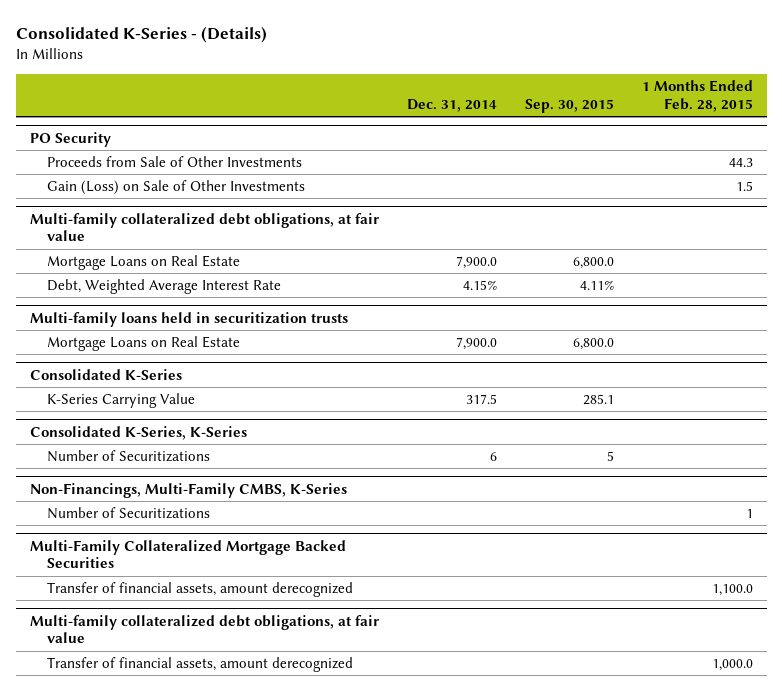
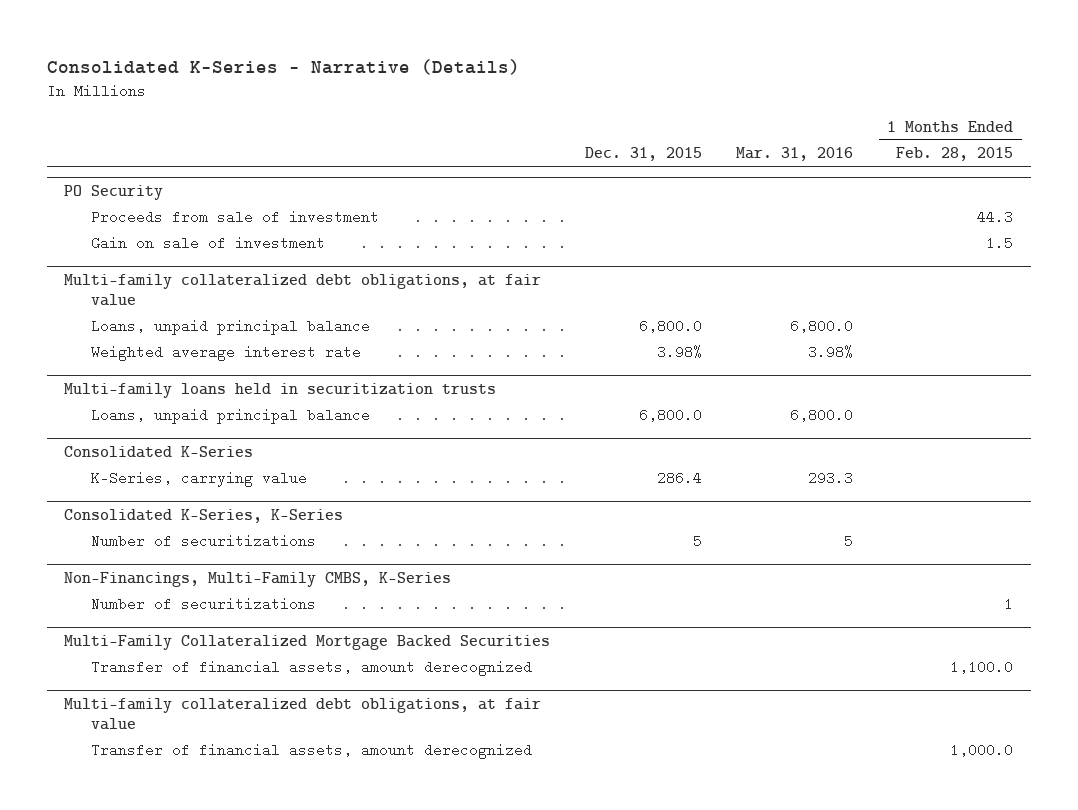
[15,26,267,44] Consolidated K-Series - (Details) -> [46,59,520,76] Consolidated K-Series - Narrative (Details)
[406,99,497,113] Dec. 31, 2014 -> none
[524,99,614,114] Sep. 30, 2015 -> none
none -> [584,147,702,162] Dec. 31, 2015
none -> [736,147,854,162] Mar. 31, 2016
[46,155,302,167] Proceeds from Sale of Other Investments -> [90,210,379,225] Proceeds from sale of investment
[46,179,305,195] Gain (Loss) on Sale of Other Investments -> [90,236,325,251] Gain on sale of investment
[46,254,240,270] Mortgage Loans on Real Estate -> [90,319,370,336] Loans, unpaid principal balance
[46,278,281,294] Debt, Weighted Average Interest Rate -> [90,345,361,362] Weighted average interest rate
[46,335,240,351] Mortgage Loans on Real Estate -> [90,408,370,425] Loans, unpaid principal balance
[46,392,195,408] K-Series Carrying Value -> [90,471,307,488] K-Series, carrying value
[46,449,210,462] Number of Securitizations -> [90,534,316,549] Number of securitizations
[46,506,210,519] Number of Securitizations -> [90,597,316,612] Number of securitizations

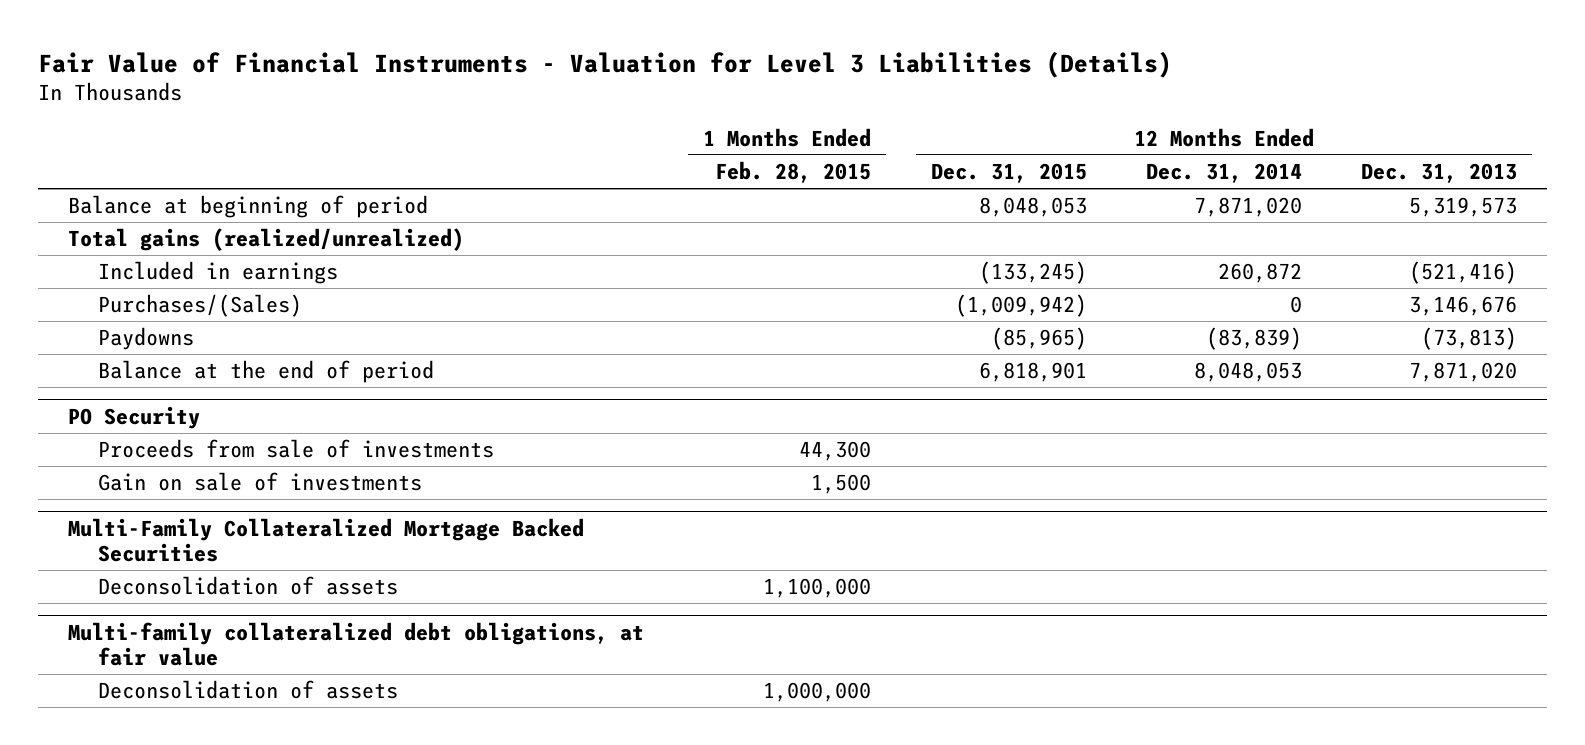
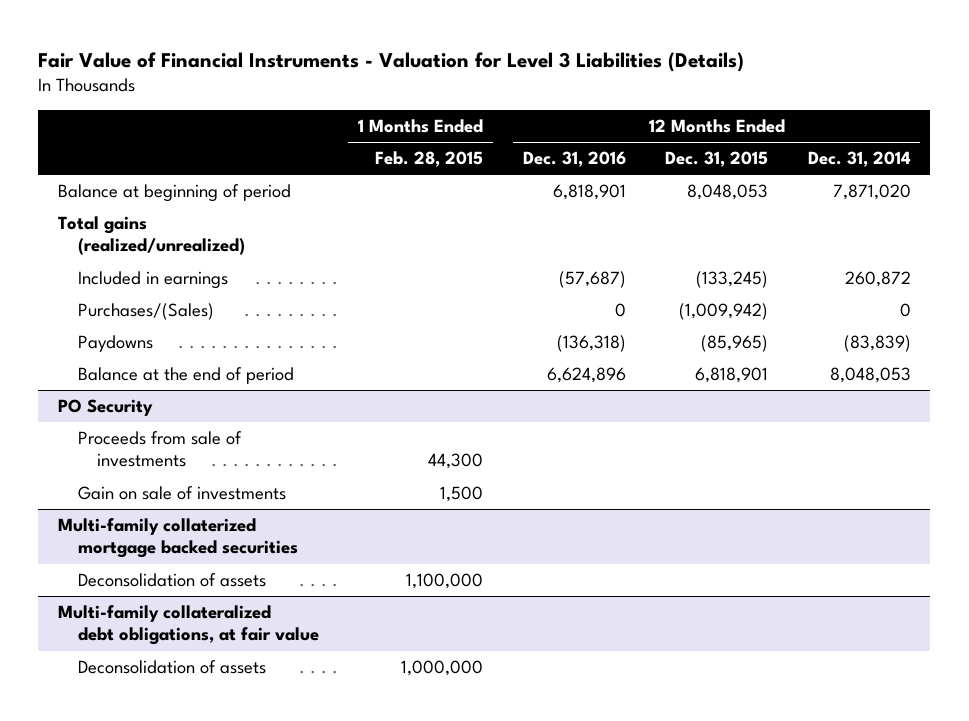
[1361,163,1518,184] Dec. 31, 2013 -> none
none -> [522,151,626,168] Dec. 31, 2016
[68,517,585,563] Multi-Family Collateralized Mortgage Backed Securities -> [58,518,298,559] Multi-family collaterized mortgage backed securities

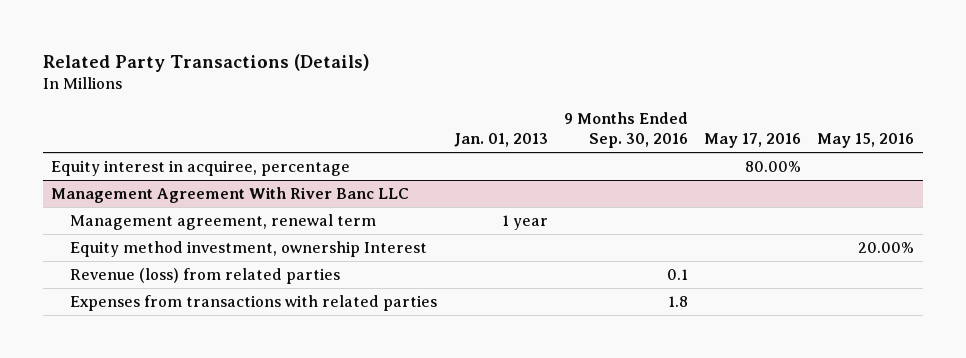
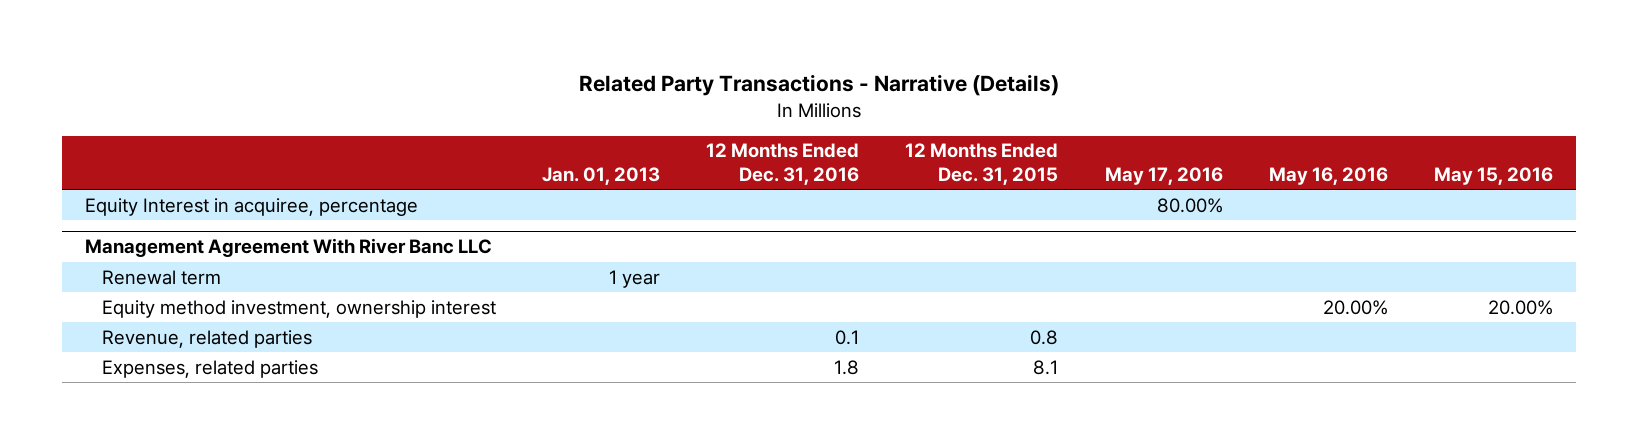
[42,53,370,72] Related Party Transactions (Details) -> [579,74,1060,97] Related Party Transactions - Narrative (Details)
[563,112,688,149] 9 Months Ended Sep. 30, 2016 -> none
none -> [706,143,860,186] 12 Months Ended Dec. 31, 2016
none -> [905,143,1059,186] 12 Months Ended Dec. 31, 2015
none -> [1268,167,1388,186] May 16, 2016
[51,160,351,177] Equity interest in acquiree, percentage -> [85,197,419,216] Equity Interest in acquiree, percentage
[70,214,377,231] Management agreement, renewal term -> [101,269,221,285] Renewal term
[70,241,428,258] Equity method investment, ownership Interest -> [101,299,496,318] Equity method investment, ownership interest
[70,268,341,285] Revenue (loss) from related parties -> [101,329,312,348] Revenue, related parties
[70,295,438,312] Expenses from transactions with related parties -> [101,359,318,378] Expenses, related parties

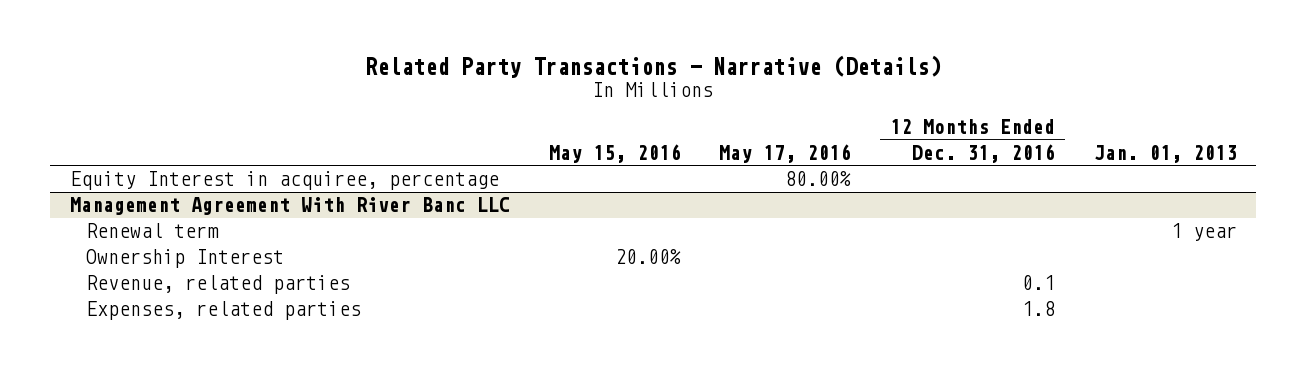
[905,143,1059,186] 12 Months Ended Dec. 31, 2015 -> none
[1268,167,1388,186] May 16, 2016 -> none
[101,299,496,318] Equity method investment, ownership interest -> [85,249,284,269] Ownership Interest

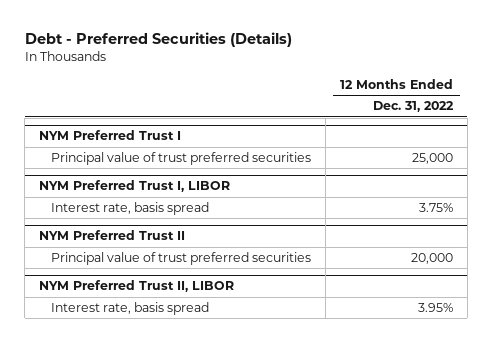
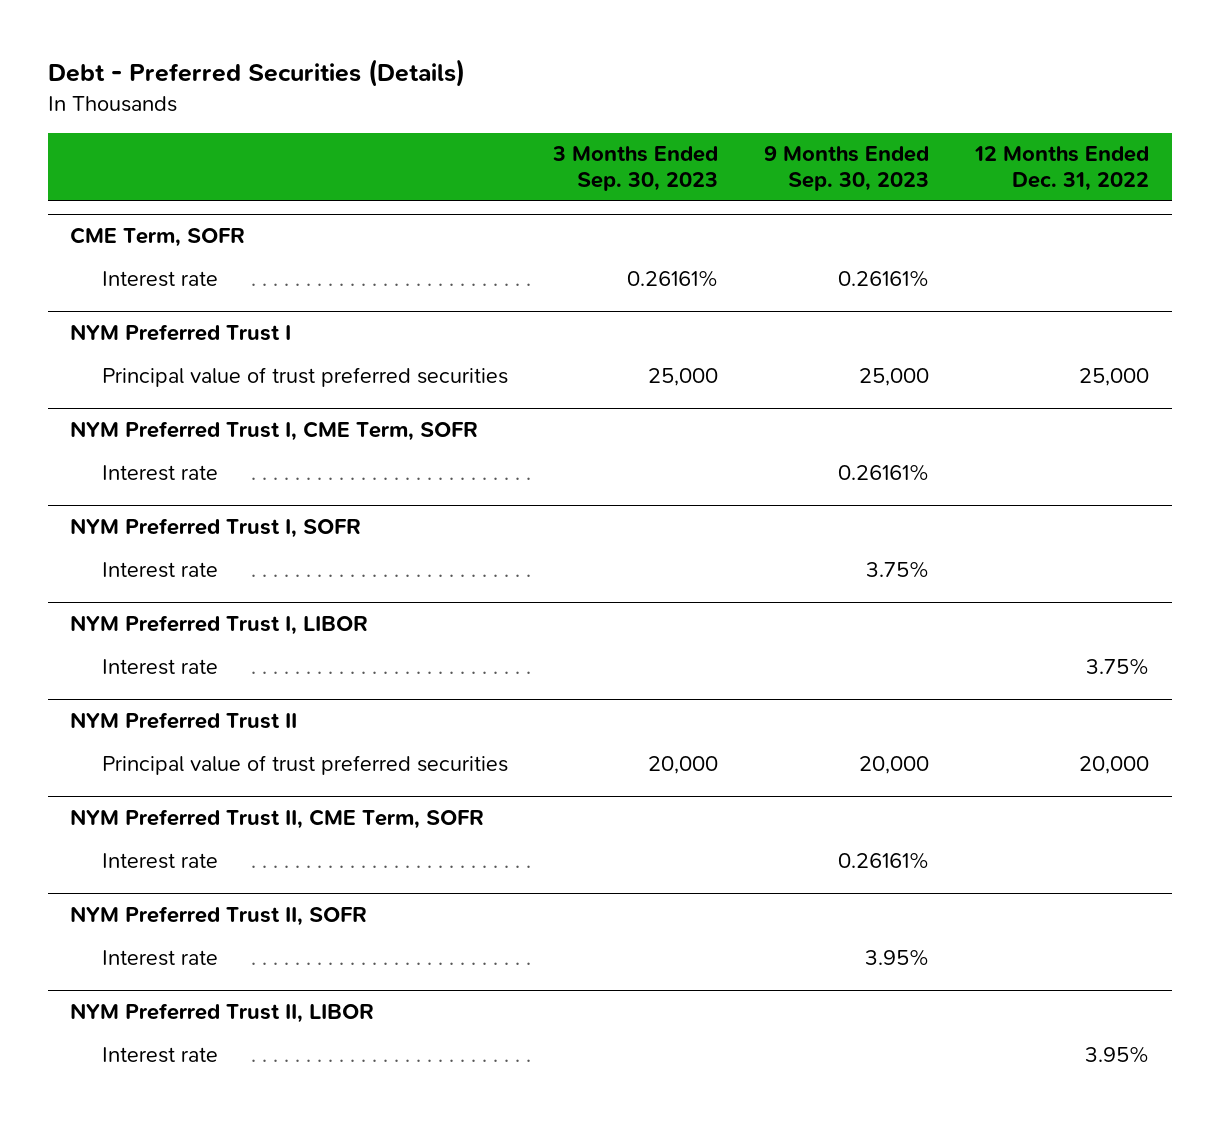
none -> [552,146,719,191] 3 Months Ended Sep. 30, 2023
none -> [764,146,930,191] 9 Months Ended Sep. 30, 2023
none -> [70,227,246,248] CME Term, SOFR
none -> [101,270,218,287] Interest rate
none -> [70,421,479,442] NYM Preferred Trust I, CME Term, SOFR
none -> [101,464,218,481] Interest rate
none -> [70,518,362,539] NYM Preferred Trust I, SOFR
none -> [101,561,218,578] Interest rate
[51,202,210,216] Interest rate, basis spread -> [101,658,218,675] Interest rate
none -> [70,809,485,830] NYM Preferred Trust II, CME Term, SOFR
none -> [101,852,218,869] Interest rate
none -> [70,906,368,927] NYM Preferred Trust II, SOFR
none -> [101,949,218,966] Interest rate
[51,302,210,316] Interest rate, basis spread -> [101,1046,218,1063] Interest rate

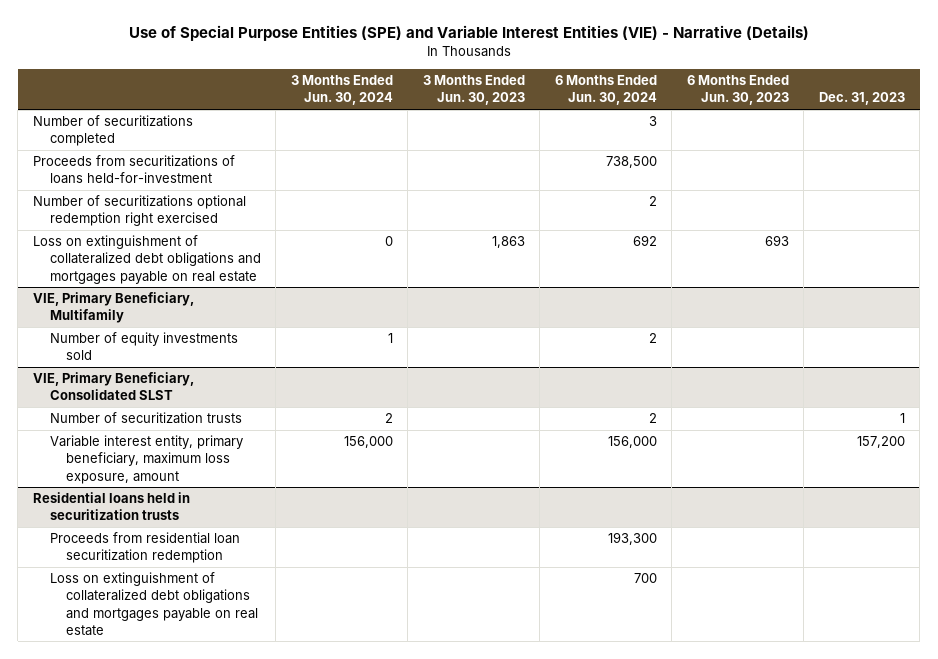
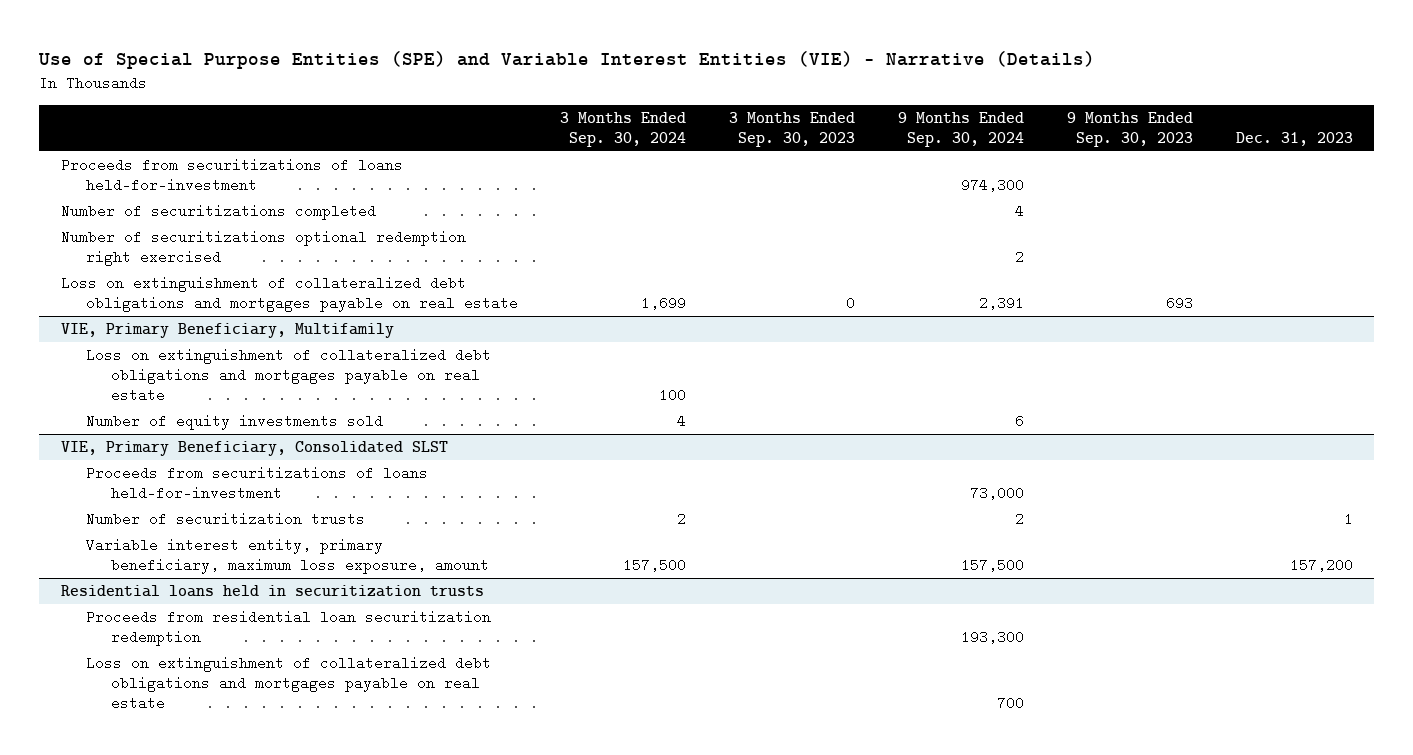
[290,75,393,106] 3 Months Ended Jun. 30, 2024 -> none
[422,75,525,106] 3 Months Ended Jun. 30, 2023 -> none
[554,75,657,106] 6 Months Ended Jun. 30, 2024 -> none
[686,75,789,106] 6 Months Ended Jun. 30, 2023 -> none
none -> [560,112,687,147] 3 Months Ended Sep. 30, 2024
none -> [729,112,856,147] 3 Months Ended Sep. 30, 2023
none -> [898,112,1025,147] 9 Months Ended Sep. 30, 2024
none -> [1066,112,1193,147] 9 Months Ended Sep. 30, 2023
[32,115,193,147] Number of securitizations completed -> [60,204,376,221] Number of securitizations completed
none -> [85,348,491,402] Loss on extinguishment of collateralized debt obligations and mortgages payable on real estate
none -> [85,466,428,501] Proceeds from securitizations of loans held-for-investment

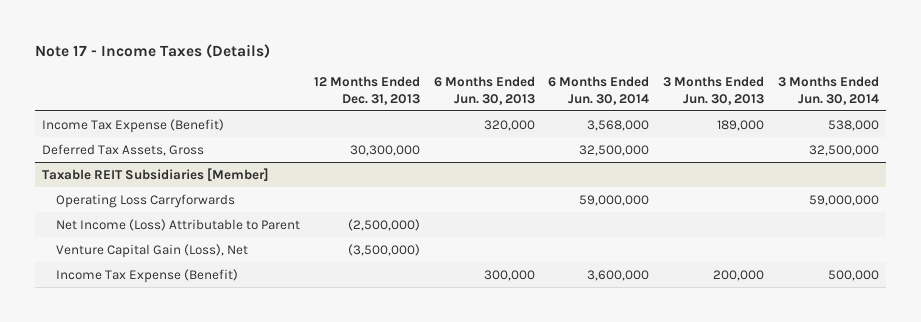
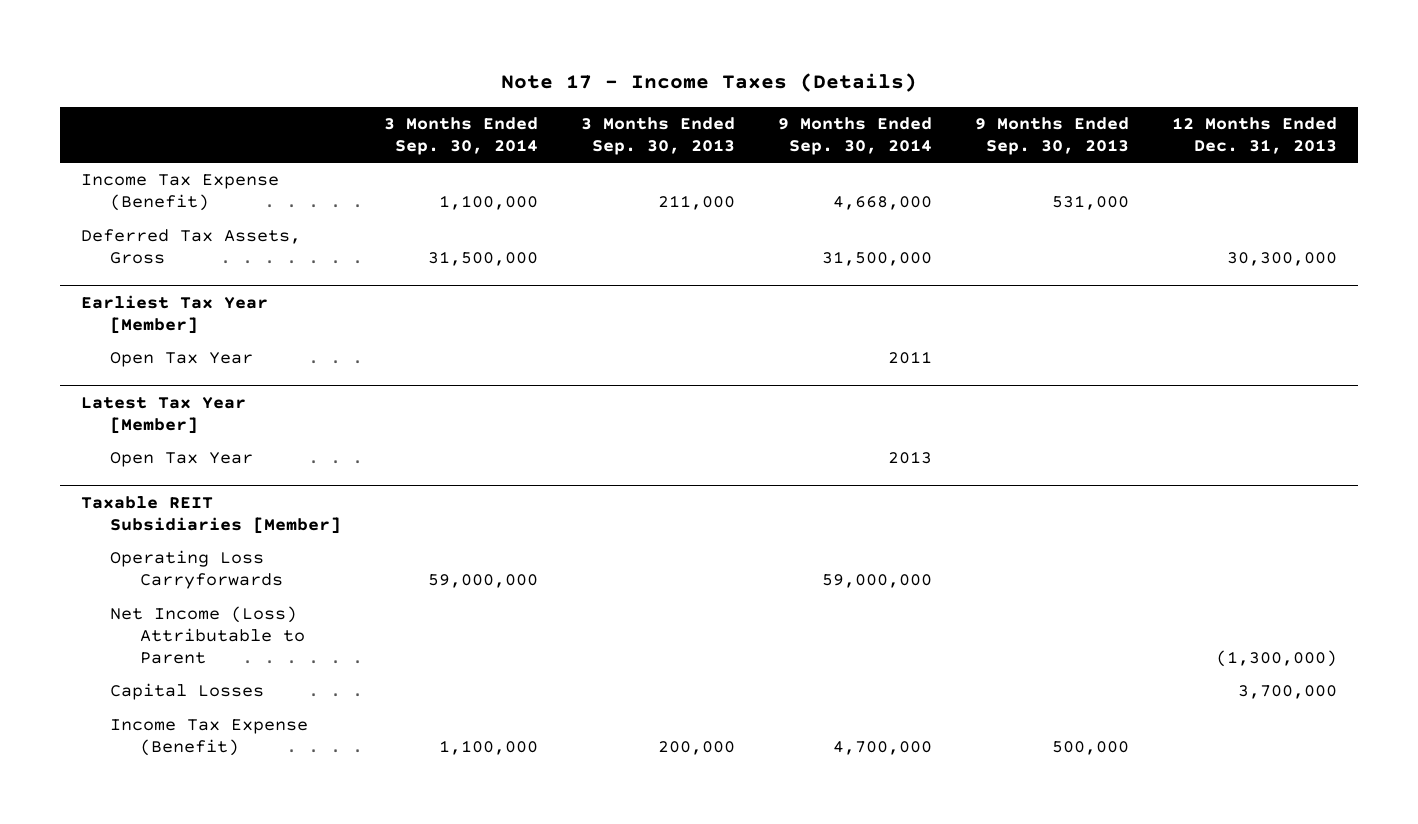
[433,76,535,105] 6 Months Ended Jun. 30, 2013 -> none
[548,76,650,105] 6 Months Ended Jun. 30, 2014 -> none
[663,76,765,105] 3 Months Ended Jun. 30, 2013 -> none
[777,76,879,105] 3 Months Ended Jun. 30, 2014 -> none
none -> [384,117,539,155] 3 Months Ended Sep. 30, 2014
none -> [581,117,736,155] 3 Months Ended Sep. 30, 2013
none -> [778,117,933,155] 9 Months Ended Sep. 30, 2014
none -> [974,117,1129,155] 9 Months Ended Sep. 30, 2013
none -> [80,295,268,335] Earliest Tax Year [Member]
none -> [110,352,254,368] Open Tax Year
none -> [80,397,246,435] Latest Tax Year [Member]
none -> [110,452,254,468] Open Tax Year
[56,243,249,258] Venture Capital Gain (Loss), Net -> none
[347,218,420,231] (2,500,000) -> [1215,650,1337,668] (1,300,000)
none -> [110,683,265,701] Capital Losses

